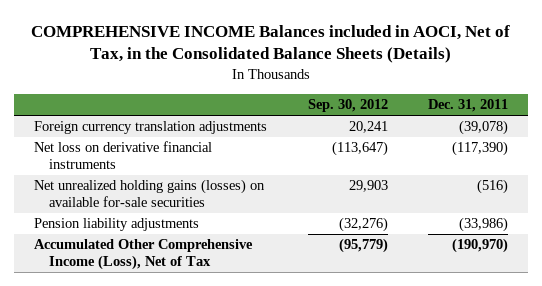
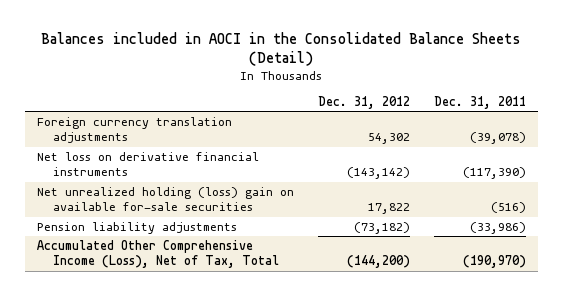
[31,24,511,64] COMPREHENSIVE INCOME Balances included in AOCI, Net of Tax, in the Consolidated Balance Sheets (Details) -> [41,31,522,67] Balances included in AOCI in the Consolidated Balance Sheets (Detail)
[307,99,388,113] Sep. 30, 2012 -> none
none -> [317,96,410,110] Dec. 31, 2012
[34,179,266,208] Net unrealized holding gains (losses) on available for-sale securities -> [36,186,294,212] Net unrealized holding (loss) gain on available for-sale securities
[34,239,254,271] Accumulated Other Comprehensive Income (Loss), Net of Tax -> [36,239,280,269] Accumulated Other Comprehensive Income (Loss), Net of Tax, Total

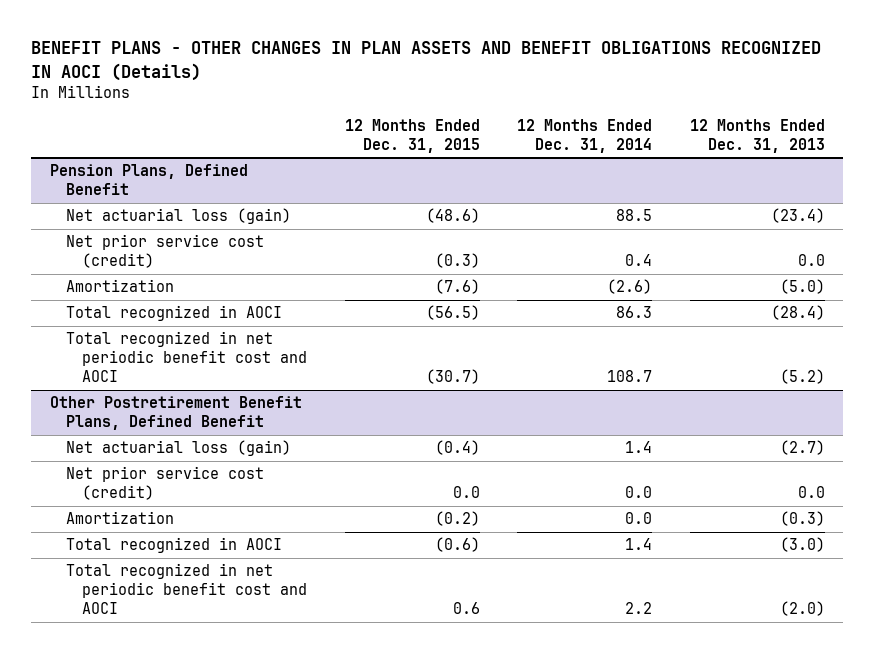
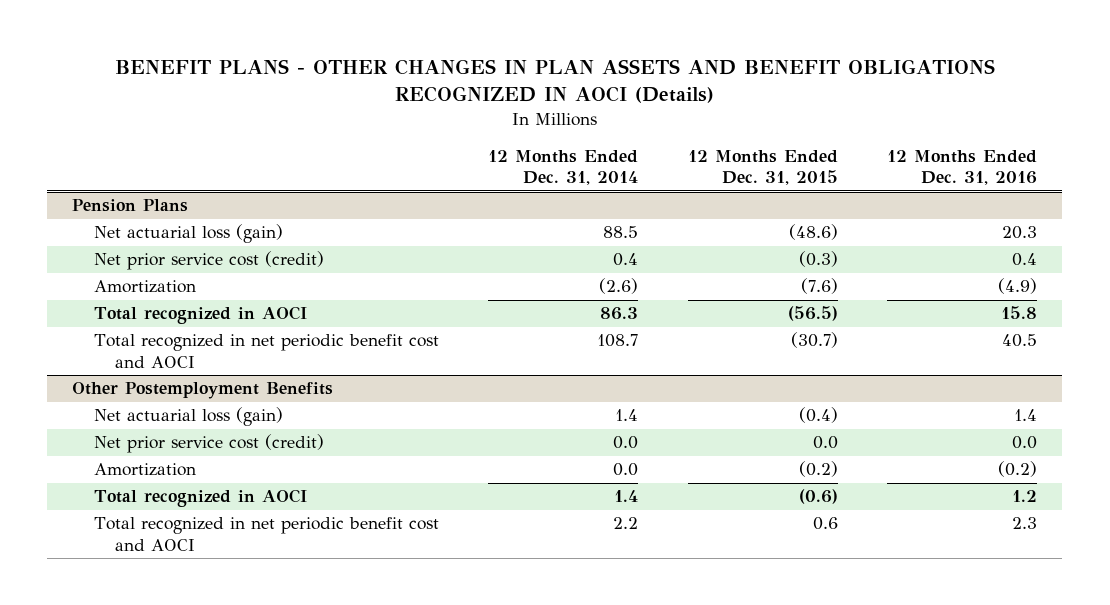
[689,119,825,154] 12 Months Ended Dec. 31, 2013 -> none
none -> [887,149,1038,186] 12 Months Ended Dec. 31, 2016
[49,164,248,196] Pension Plans, Defined Benefit -> [72,199,189,213] Pension Plans
[49,396,302,431] Other Postretirement Benefit Plans, Defined Benefit -> [72,382,334,400] Other Postemployment Benefits

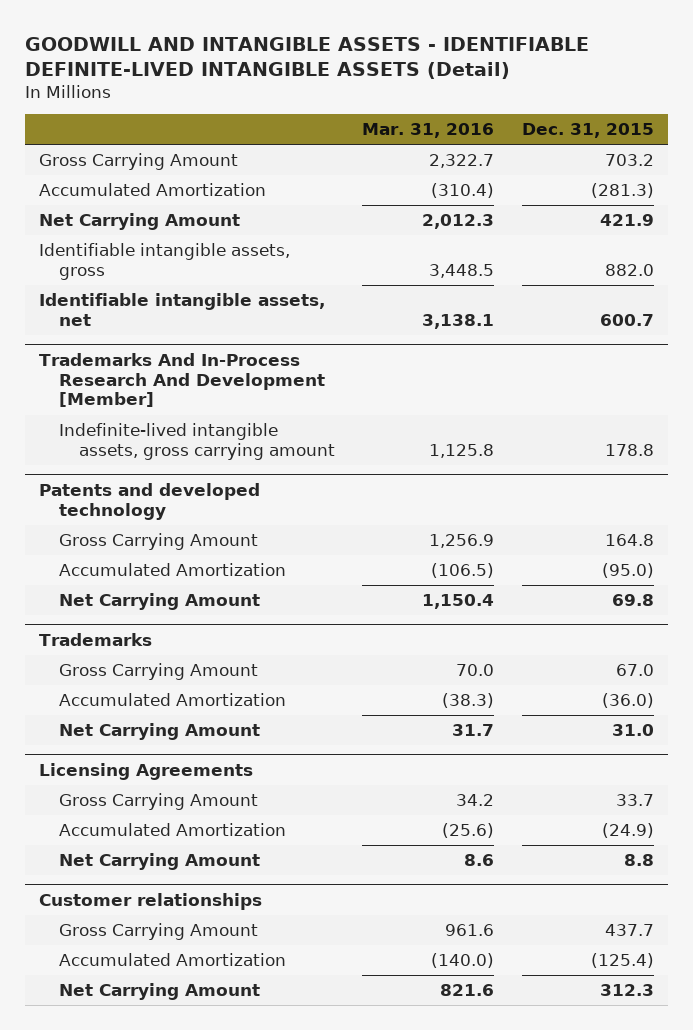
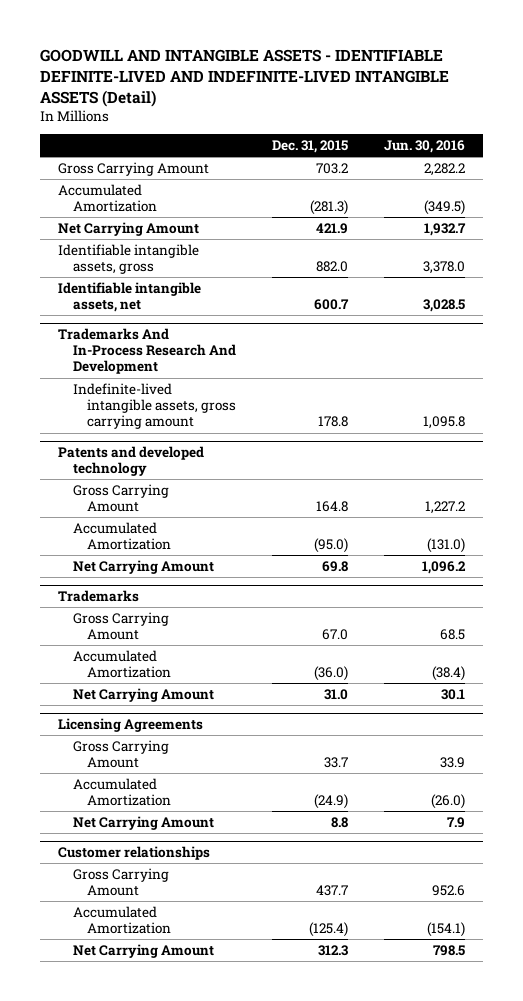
[25,36,590,79] GOODWILL AND INTANGIBLE ASSETS - IDENTIFIABLE DEFINITE-LIVED INTANGIBLE ASSETS (Detail) -> [39,48,449,107] GOODWILL AND INTANGIBLE ASSETS - IDENTIFIABLE DEFINITE-LIVED AND INDEFINITE-LIVED INTANGIBLE ASSETS (Detail)
[362,123,495,139] Mar. 31, 2016 -> none
none -> [383,140,465,154] Jun. 30, 2016
[38,352,325,408] Trademarks And In-Process Research And Development [Member] -> [57,328,236,375] Trademarks And In-Process Research And Development

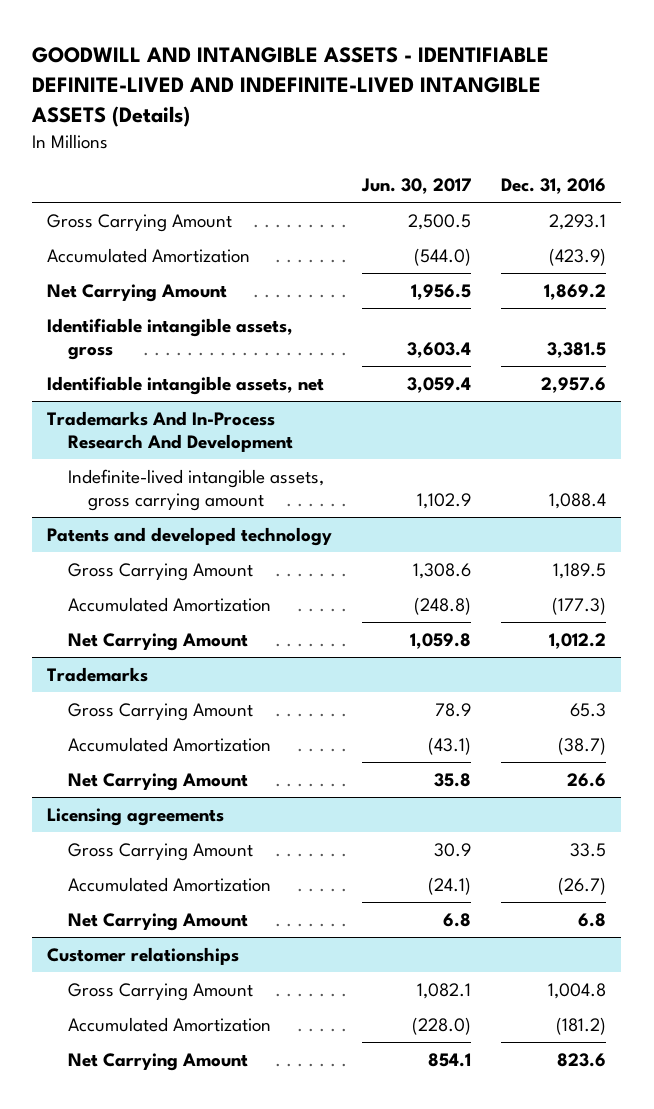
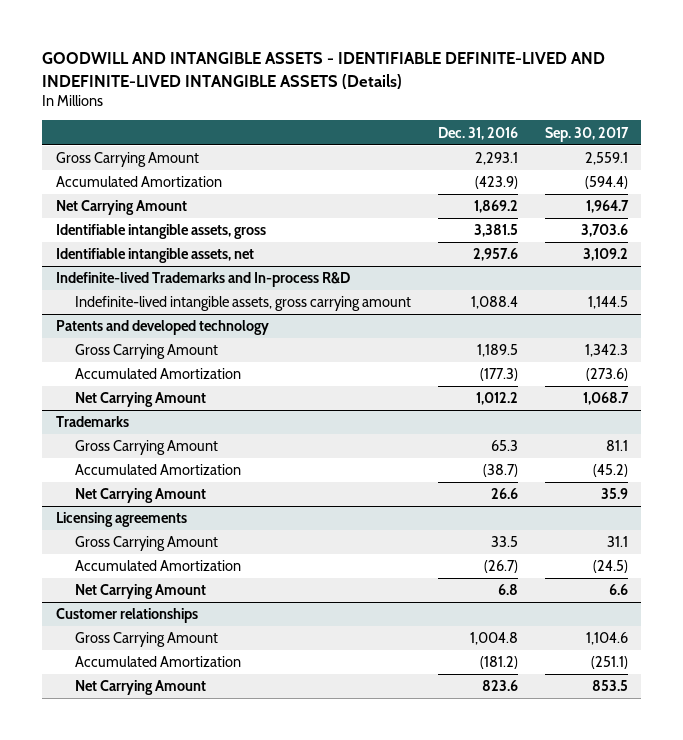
[361,177,472,194] Jun. 30, 2017 -> none
none -> [544,126,629,142] Sep. 30, 2017
[47,411,293,452] Trademarks And In-Process Research And Development -> [55,272,350,288] Indefinite-lived Trademarks and In-process R&D

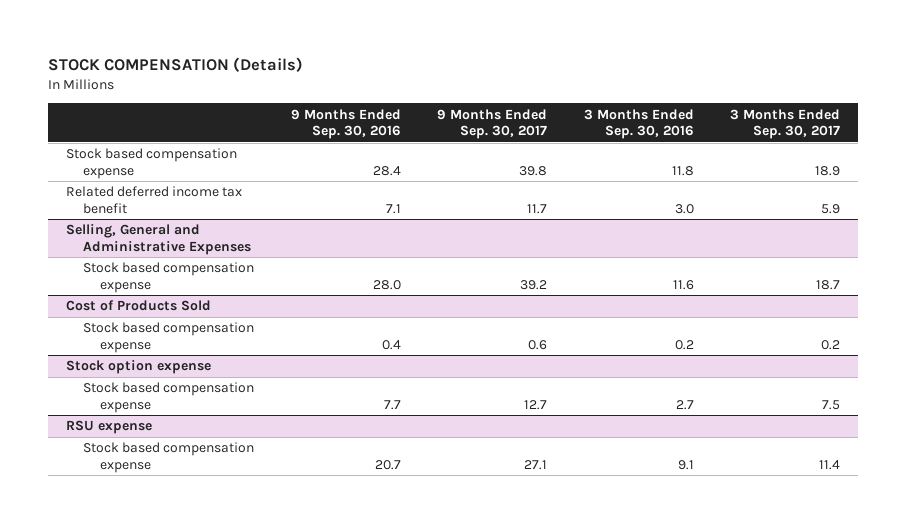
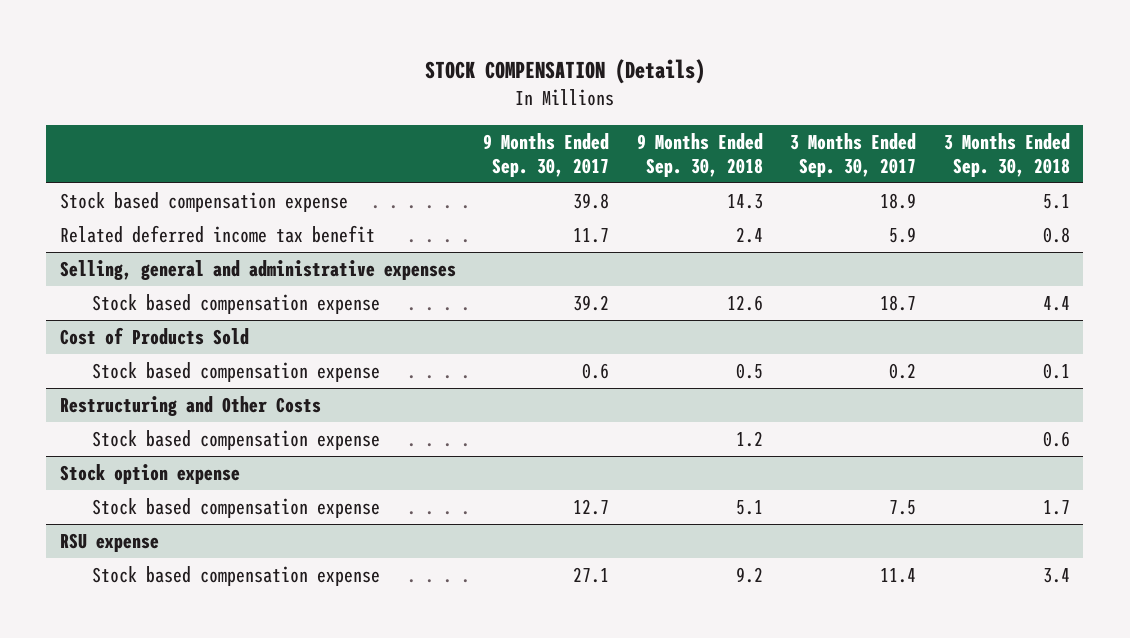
[290,108,401,140] 9 Months Ended Sep. 30, 2016 -> none
[583,108,694,140] 3 Months Ended Sep. 30, 2016 -> none
none -> [636,133,763,177] 9 Months Ended Sep. 30, 2018
none -> [943,133,1070,177] 3 Months Ended Sep. 30, 2018
[66,224,252,255] Selling, General and Administrative Expenses -> [60,260,457,281] Selling, general and administrative expenses
none -> [60,396,322,417] Restructuring and Other Costs
none -> [91,430,380,451] Stock based compensation expense

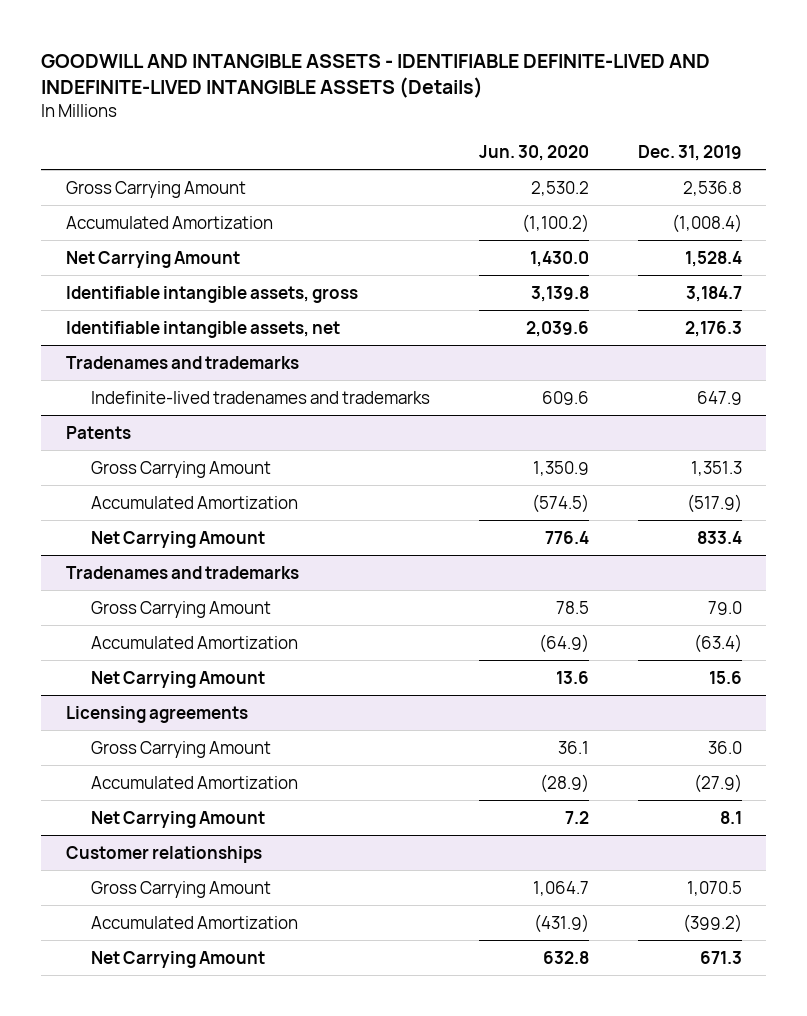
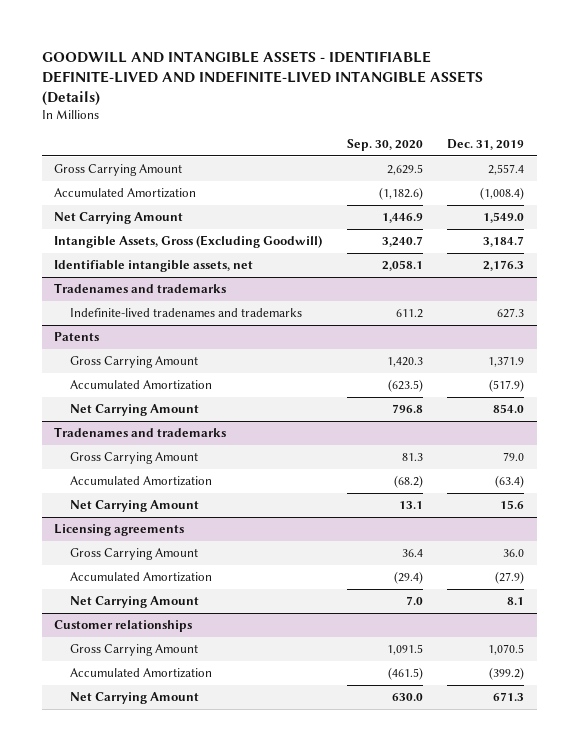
[478,144,589,161] Jun. 30, 2020 -> none
none -> [346,139,423,152] Sep. 30, 2020
[682,180,742,196] 2,536.8 -> [488,164,525,176] 2,557.4
[684,250,742,267] 1,528.4 -> [483,212,525,224] 1,549.0
[65,285,358,303] Identifiable intangible assets, gross -> [54,235,323,249] Intangible Assets, Gross (Excluding Goodwill)
[696,390,742,405] 647.9 -> [497,308,525,319] 627.3
[690,460,742,476] 1,351.3 -> [488,356,525,368] 1,371.9
[696,530,742,544] 833.4 -> [493,404,525,414] 854.0

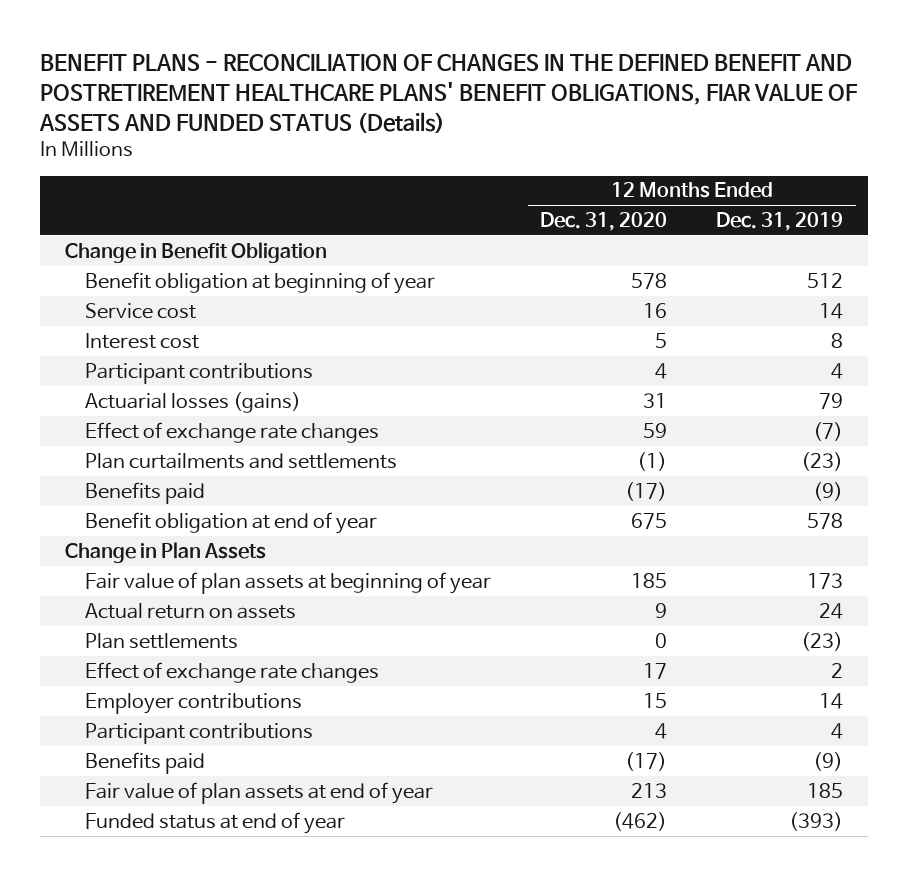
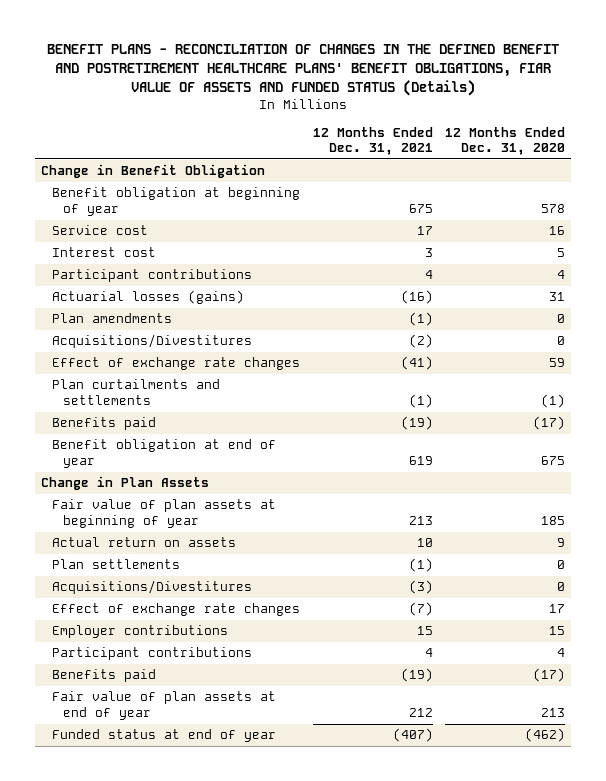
[716,212,844,232] Dec. 31, 2019 -> none
none -> [312,126,433,156] 12 Months Ended Dec. 31, 2021
none -> [51,313,172,324] Plan amendments
none -> [51,334,252,349] Acquisitions/Divestitures
none -> [51,580,252,595] Acquisitions/Divestitures

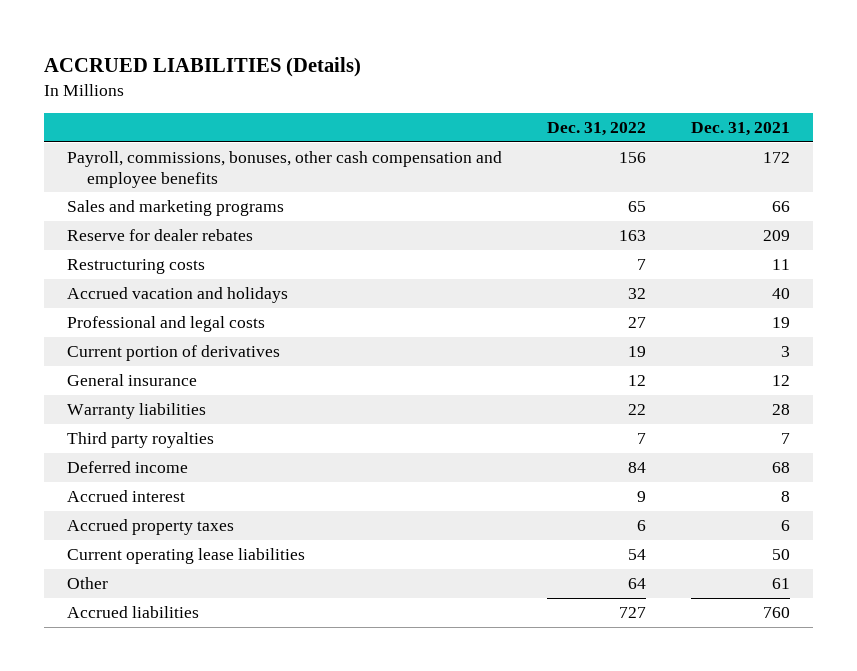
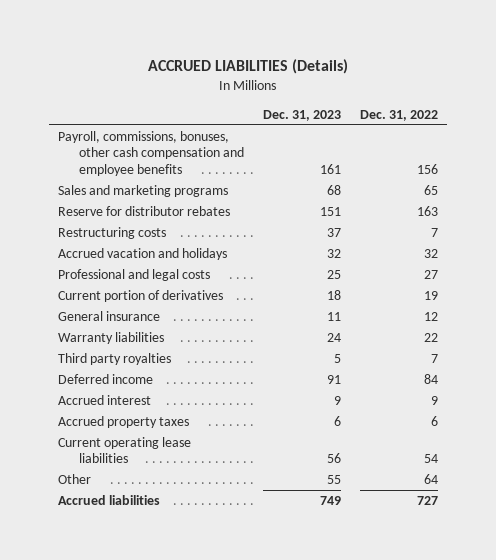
[691,122,791,137] Dec. 31, 2021 -> none
none -> [262,110,341,122] Dec. 31, 2023
[66,229,253,242] Reserve for dealer rebates -> [58,206,231,217] Reserve for distributor rebates

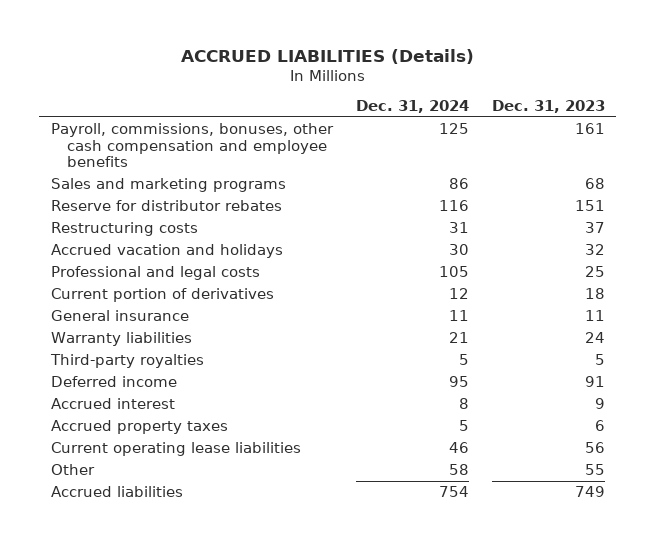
[359,110,438,122] Dec. 31, 2022 -> none
none -> [355,100,469,114] Dec. 31, 2024
[58,353,172,366] Third party royalties -> [49,354,204,369] Third-party royalties

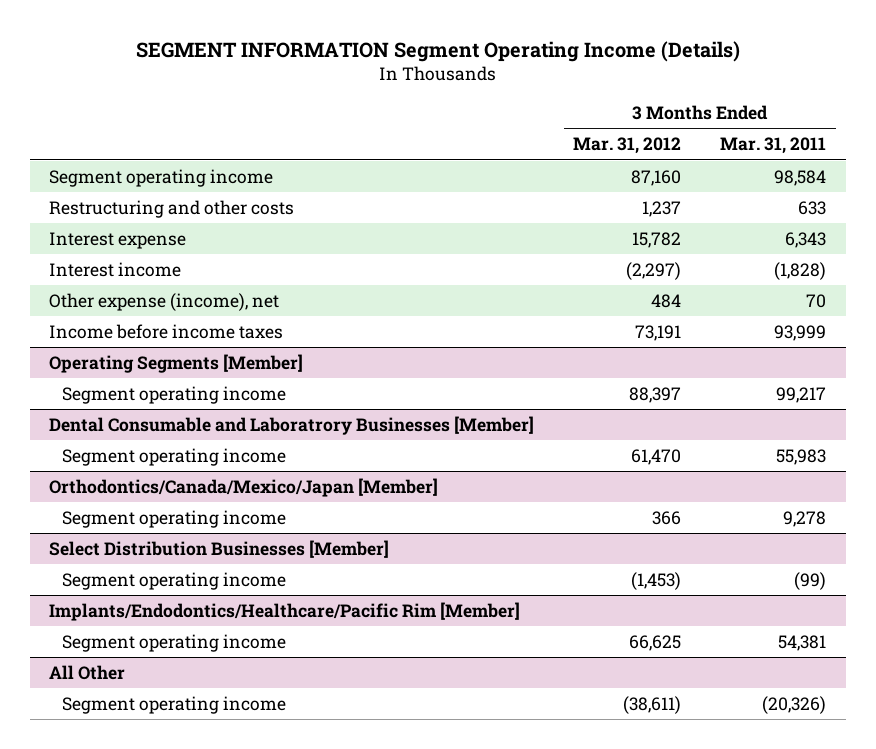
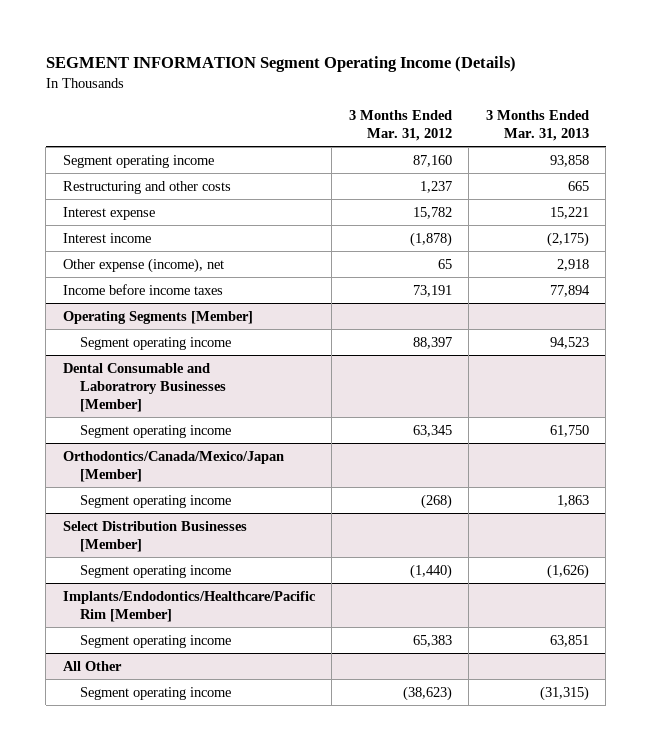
[720,137,827,155] Mar. 31, 2011 -> none
none -> [485,109,589,141] 3 Months Ended Mar. 31, 2013
[626,261,682,280] (2,297) -> [409,231,452,247] (1,878)
[651,293,682,308] 484 -> [437,258,452,269] 65
[631,448,682,465] 61,470 -> [412,424,452,437] 63,345
[652,510,682,525] 366 -> [420,493,452,509] (268)
[631,571,682,590] (1,453) -> [409,563,452,579] (1,440)
[629,634,682,651] 66,625 -> [412,634,452,647] 65,383
[623,695,682,714] (38,611) -> [402,685,452,701] (38,623)

